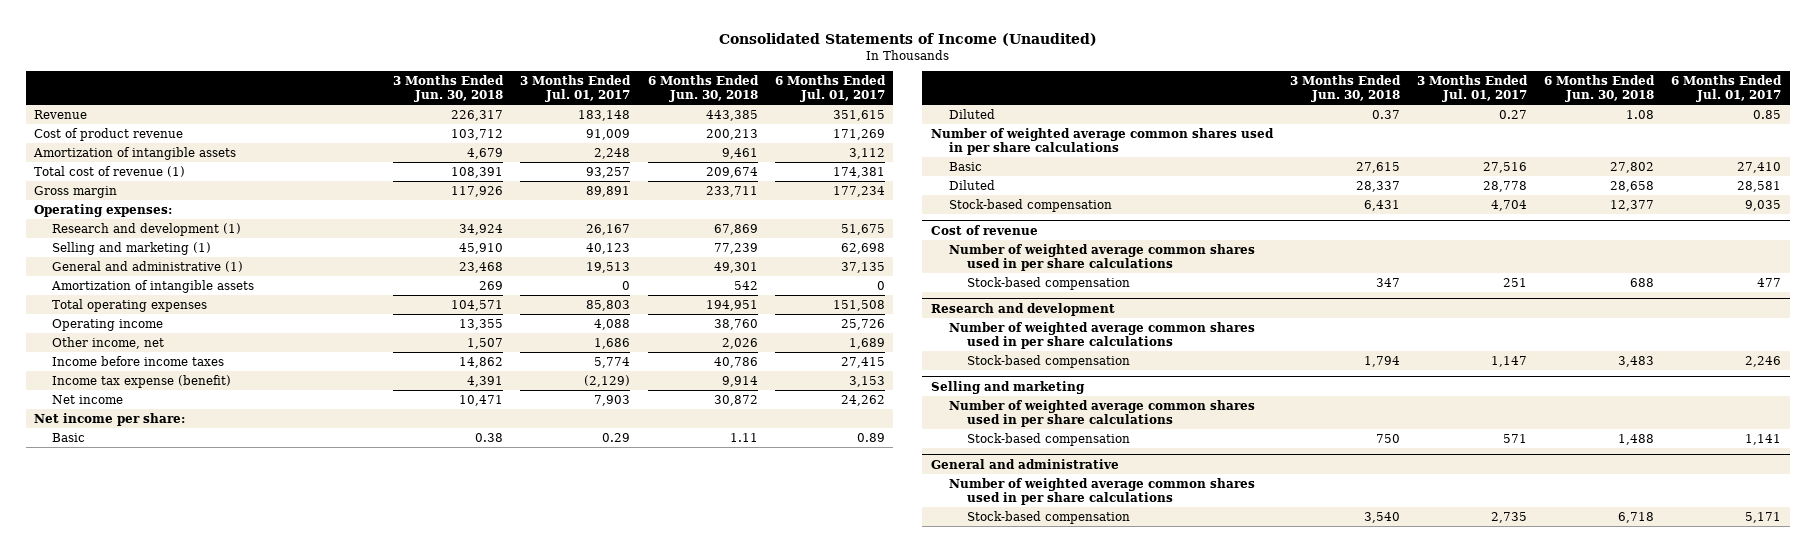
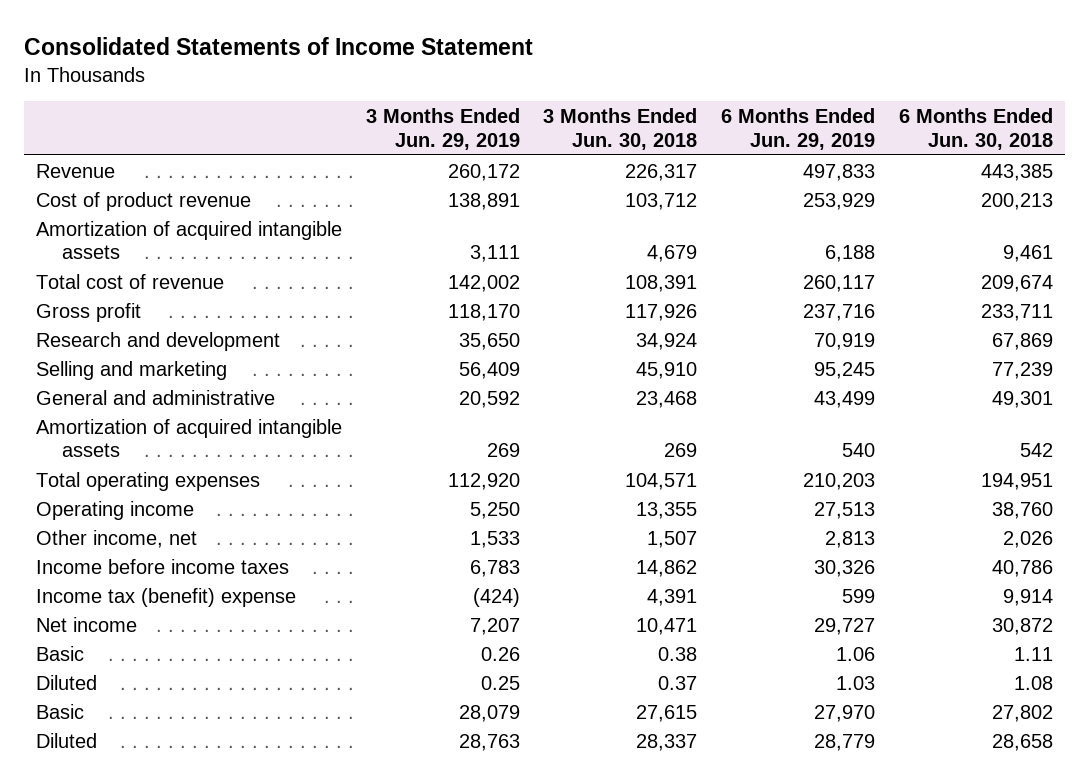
[718,32,1097,46] Consolidated Statements of Income (Unaudited) -> [24,36,534,55] Consolidated Statements of Income Statement
[520,75,632,103] 3 Months Ended Jul. 01, 2017 -> none
[774,75,886,103] 6 Months Ended Jul. 01, 2017 -> none
none -> [365,107,520,150] 3 Months Ended Jun. 29, 2019
none -> [721,107,876,150] 6 Months Ended Jun. 29, 2019
[34,203,173,217] Operating expenses: -> none
[33,146,237,160] Amortization of intangible assets -> [35,220,342,260] Amortization of acquired intangible assets
[34,165,186,177] Total cost of revenue (1) -> [35,273,224,289] Total cost of revenue
[34,185,118,198] Gross margin -> [35,302,141,322] Gross profit
[52,222,242,236] Research and development (1) -> [35,331,280,351] Research and development
[52,241,212,255] Selling and marketing (1) -> [35,360,227,380] Selling and marketing
[52,260,244,272] General and administrative (1) -> [35,389,275,405] General and administrative
[51,279,255,293] Amortization of intangible assets -> [35,418,342,458] Amortization of acquired intangible assets
[52,374,232,388] Income tax expense (benefit) -> [35,587,296,607] Income tax (benefit) expense
[34,412,186,426] Net income per share: -> none
[930,127,1274,155] Number of weighted average common shares used in per share calculations -> none
[948,198,1112,212] Stock-based compensation -> none
[930,224,1038,235] Cost of revenue -> none
[948,243,1255,271] Number of weighted average common shares used in per share calculations -> none
[966,276,1130,290] Stock-based compensation -> none
[930,302,1115,316] Research and development -> none
[948,321,1255,349] Number of weighted average common shares used in per share calculations -> none
[966,354,1130,368] Stock-based compensation -> none
[930,380,1085,394] Selling and marketing -> none
[948,399,1255,427] Number of weighted average common shares used in per share calculations -> none
[966,432,1130,446] Stock-based compensation -> none
[930,458,1119,469] General and administrative -> none
[948,477,1255,505] Number of weighted average common shares used in per share calculations -> none
[966,510,1130,524] Stock-based compensation -> none

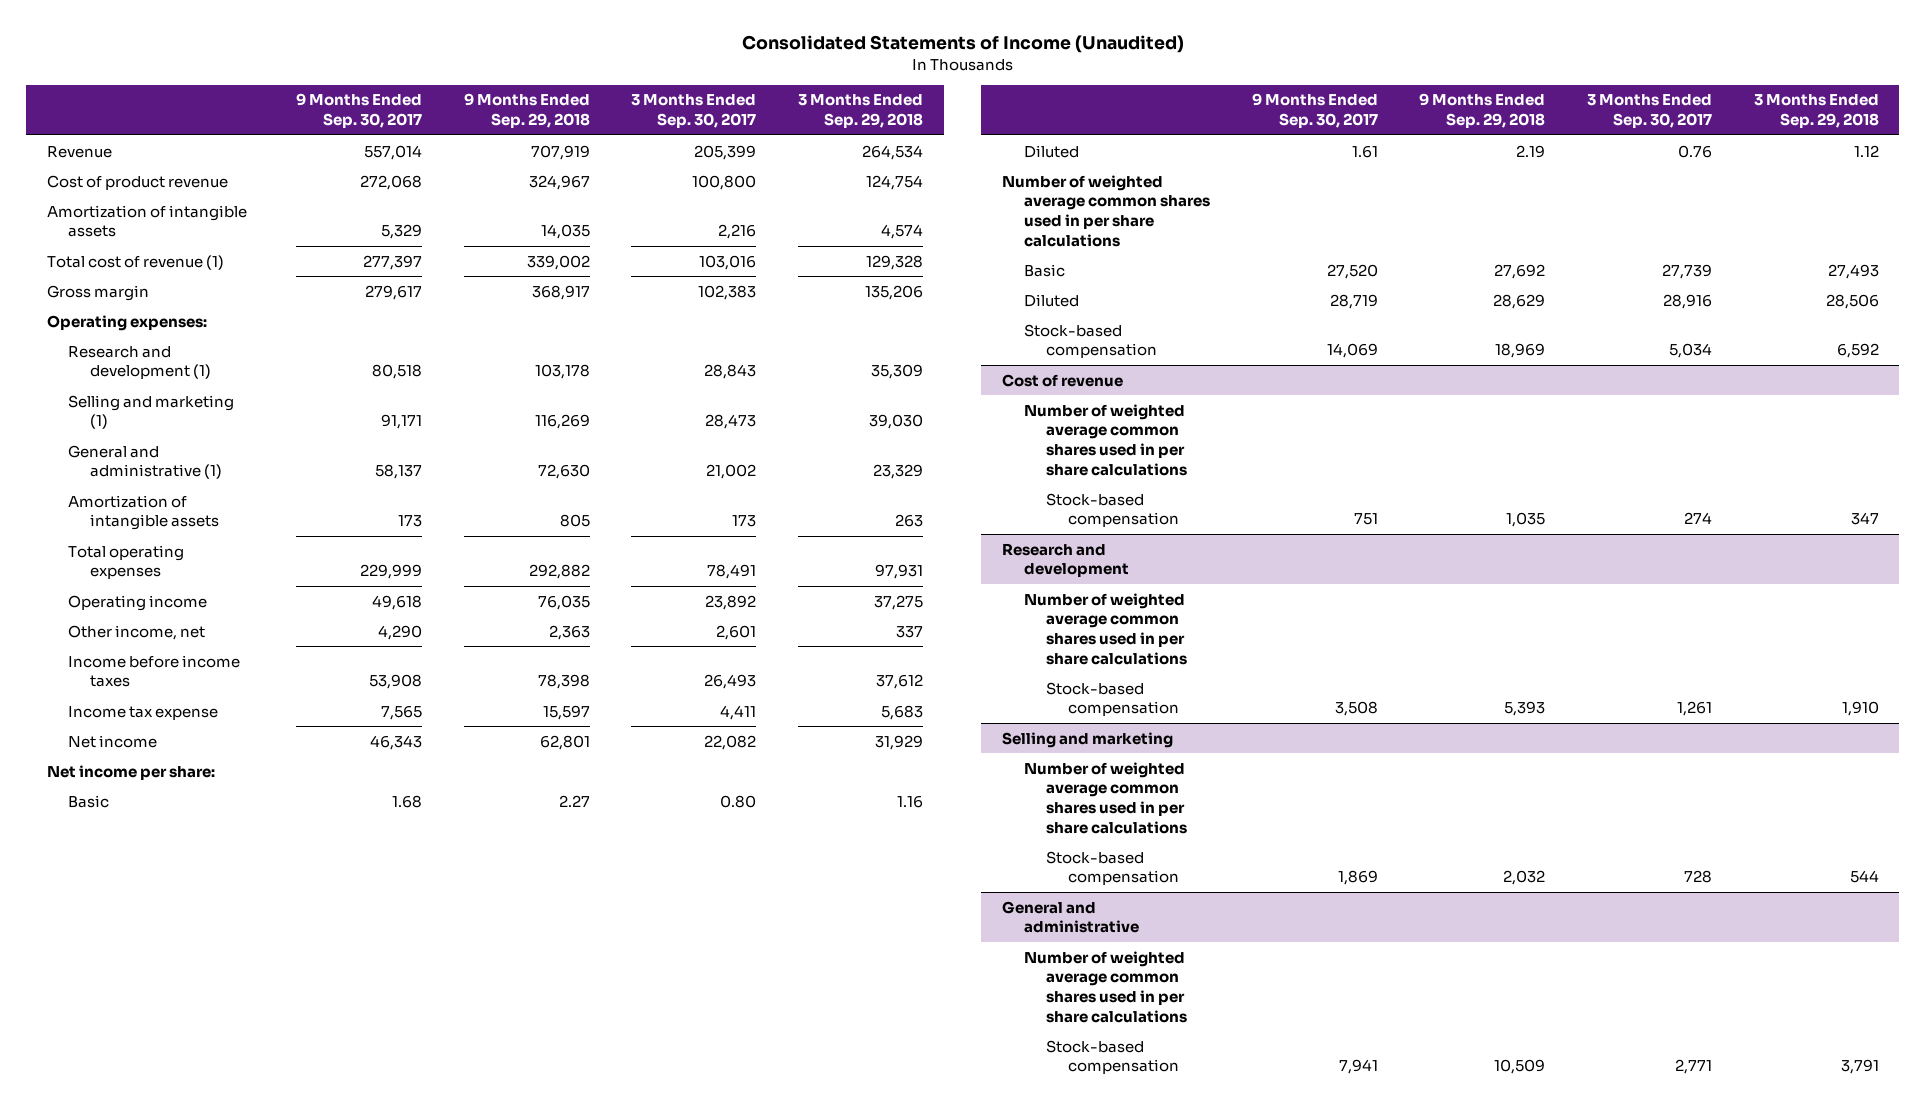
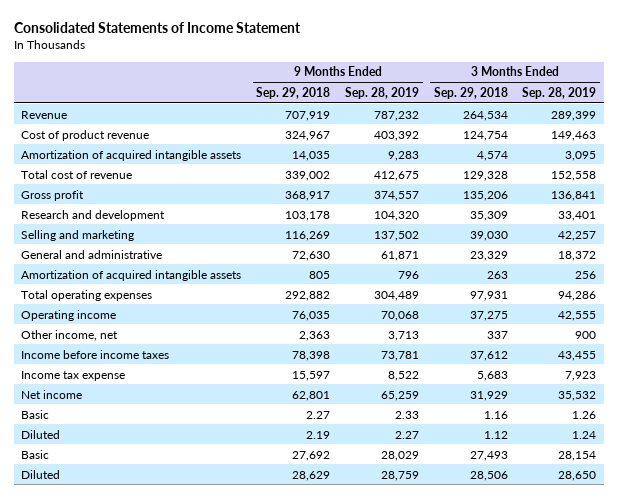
[741,35,1184,54] Consolidated Statements of Income (Unaudited) -> [14,21,302,33] Consolidated Statements of Income Statement
[296,93,423,128] 9 Months Ended Sep. 30, 2017 -> none
[631,94,757,128] 3 Months Ended Sep. 30, 2017 -> none
none -> [344,86,419,99] Sep. 28, 2019
none -> [522,86,597,99] Sep. 28, 2019
[46,314,207,331] Operating expenses: -> none
[46,204,247,238] Amortization of intangible assets -> [21,149,242,161] Amortization of acquired intangible assets
[46,254,224,270] Total cost of revenue (1) -> [21,169,133,179] Total cost of revenue
[46,284,149,301] Gross margin -> [21,189,85,201] Gross profit
[68,345,212,380] Research and development (1) -> [21,209,166,221] Research and development
[68,394,235,430] Selling and marketing (1) -> [21,229,135,241] Selling and marketing
[68,444,223,480] General and administrative (1) -> [21,249,163,259] General and administrative
[68,494,220,531] Amortization of intangible assets -> [21,269,242,281] Amortization of acquired intangible assets
[46,764,215,780] Net income per share: -> none
[1002,174,1211,247] Number of weighted average common shares used in per share calculations -> none
[1024,323,1157,359] Stock-based compensation -> none
[1002,373,1124,387] Cost of revenue -> none
[1024,403,1187,476] Number of weighted average common shares used in per share calculations -> none
[1045,492,1179,528] Stock-based compensation -> none
[1002,542,1130,578] Research and development -> none
[1024,592,1187,665] Number of weighted average common shares used in per share calculations -> none
[1045,681,1179,717] Stock-based compensation -> none
[1002,731,1174,748] Selling and marketing -> none
[1024,761,1187,834] Number of weighted average common shares used in per share calculations -> none
[1045,850,1179,886] Stock-based compensation -> none
[1002,900,1140,934] General and administrative -> none
[1024,950,1187,1023] Number of weighted average common shares used in per share calculations -> none
[1045,1039,1179,1075] Stock-based compensation -> none

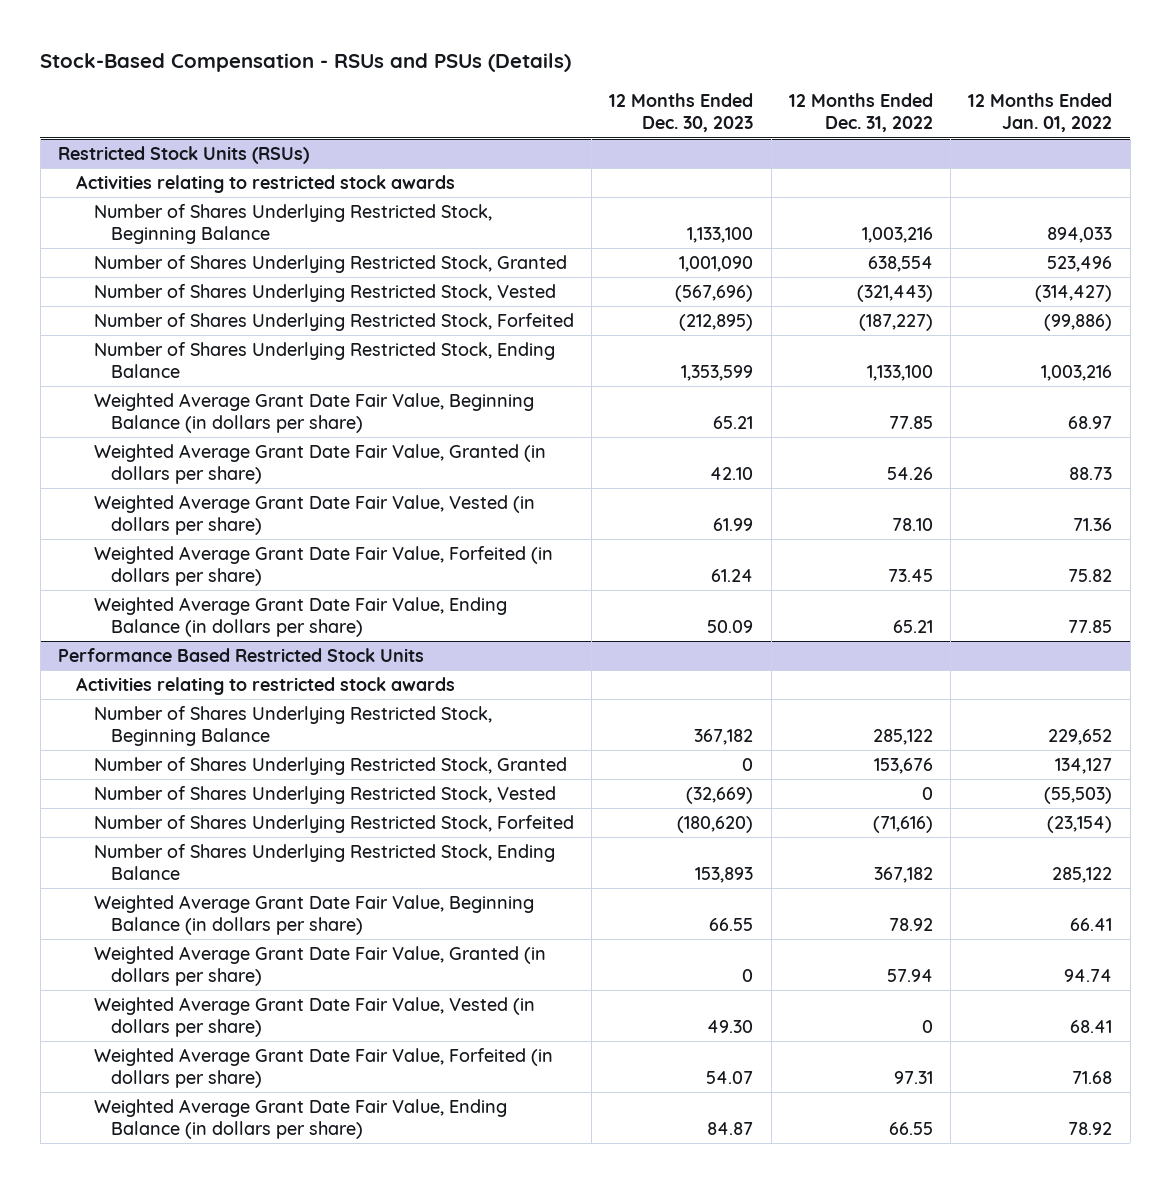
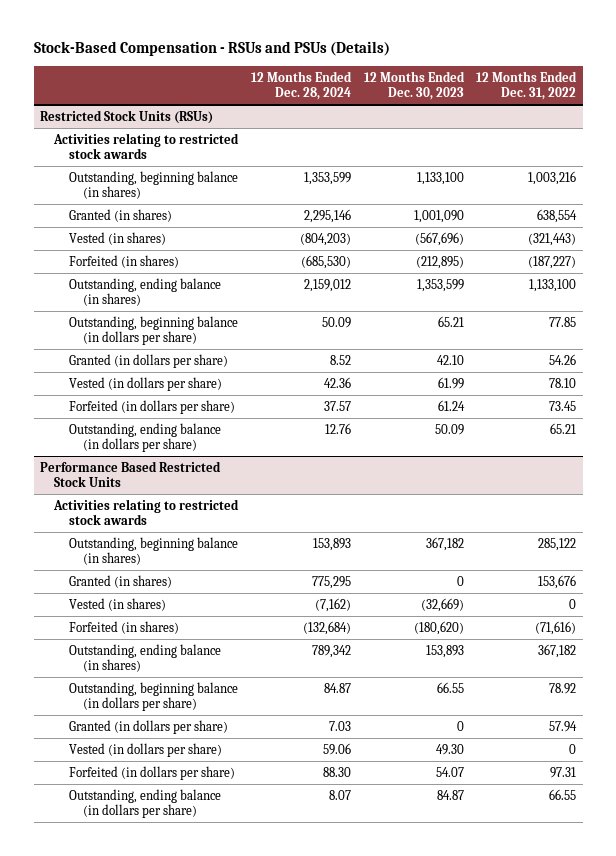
[968,93,1113,133] 12 Months Ended Jan. 01, 2022 -> none
none -> [250,70,352,101] 12 Months Ended Dec. 28, 2024
[93,203,492,245] Number of Shares Underlying Restricted Stock, Beginning Balance -> [68,170,238,200] Outstanding, beginning balance (in shares)
[93,254,567,273] Number of Shares Underlying Restricted Stock, Granted -> [68,208,172,222] Granted (in shares)
[93,283,556,302] Number of Shares Underlying Restricted Stock, Vested -> [68,231,166,245] Vested (in shares)
[93,312,574,331] Number of Shares Underlying Restricted Stock, Forfeited -> [68,254,179,268] Forfeited (in shares)
[93,341,555,379] Number of Shares Underlying Restricted Stock, Ending Balance -> [68,277,221,307] Outstanding, ending balance (in shares)
[93,392,534,434] Weighted Average Grant Date Fair Value, Beginning Balance (in dollars per share) -> [68,315,238,346] Outstanding, beginning balance (in dollars per share)
[93,443,546,485] Weighted Average Grant Date Fair Value, Granted (in dollars per share) -> [68,353,228,368] Granted (in dollars per share)
[93,494,535,536] Weighted Average Grant Date Fair Value, Vested (in dollars per share) -> [68,376,222,391] Vested (in dollars per share)
[93,545,553,587] Weighted Average Grant Date Fair Value, Forfeited (in dollars per share) -> [68,399,235,414] Forfeited (in dollars per share)
[93,596,507,638] Weighted Average Grant Date Fair Value, Ending Balance (in dollars per share) -> [68,422,221,453] Outstanding, ending balance (in dollars per share)
[93,705,492,747] Number of Shares Underlying Restricted Stock, Beginning Balance -> [68,536,238,566] Outstanding, beginning balance (in shares)
[93,756,567,775] Number of Shares Underlying Restricted Stock, Granted -> [68,574,172,588] Granted (in shares)
[93,785,556,804] Number of Shares Underlying Restricted Stock, Vested -> [68,597,166,611] Vested (in shares)
[93,814,574,833] Number of Shares Underlying Restricted Stock, Forfeited -> [68,620,179,634] Forfeited (in shares)
[93,843,555,881] Number of Shares Underlying Restricted Stock, Ending Balance -> [68,643,221,673] Outstanding, ending balance (in shares)
[93,894,534,936] Weighted Average Grant Date Fair Value, Beginning Balance (in dollars per share) -> [68,681,238,712] Outstanding, beginning balance (in dollars per share)
[93,945,546,987] Weighted Average Grant Date Fair Value, Granted (in dollars per share) -> [68,719,228,734] Granted (in dollars per share)
[93,996,535,1038] Weighted Average Grant Date Fair Value, Vested (in dollars per share) -> [68,742,222,757] Vested (in dollars per share)
[93,1047,553,1089] Weighted Average Grant Date Fair Value, Forfeited (in dollars per share) -> [68,765,235,780] Forfeited (in dollars per share)
[93,1098,507,1140] Weighted Average Grant Date Fair Value, Ending Balance (in dollars per share) -> [68,788,221,819] Outstanding, ending balance (in dollars per share)

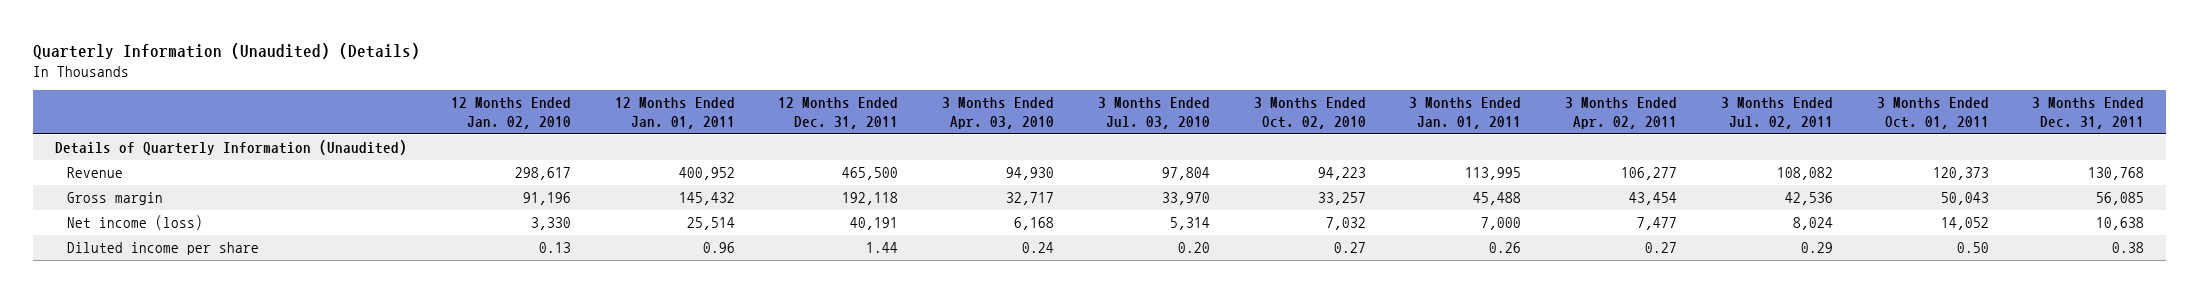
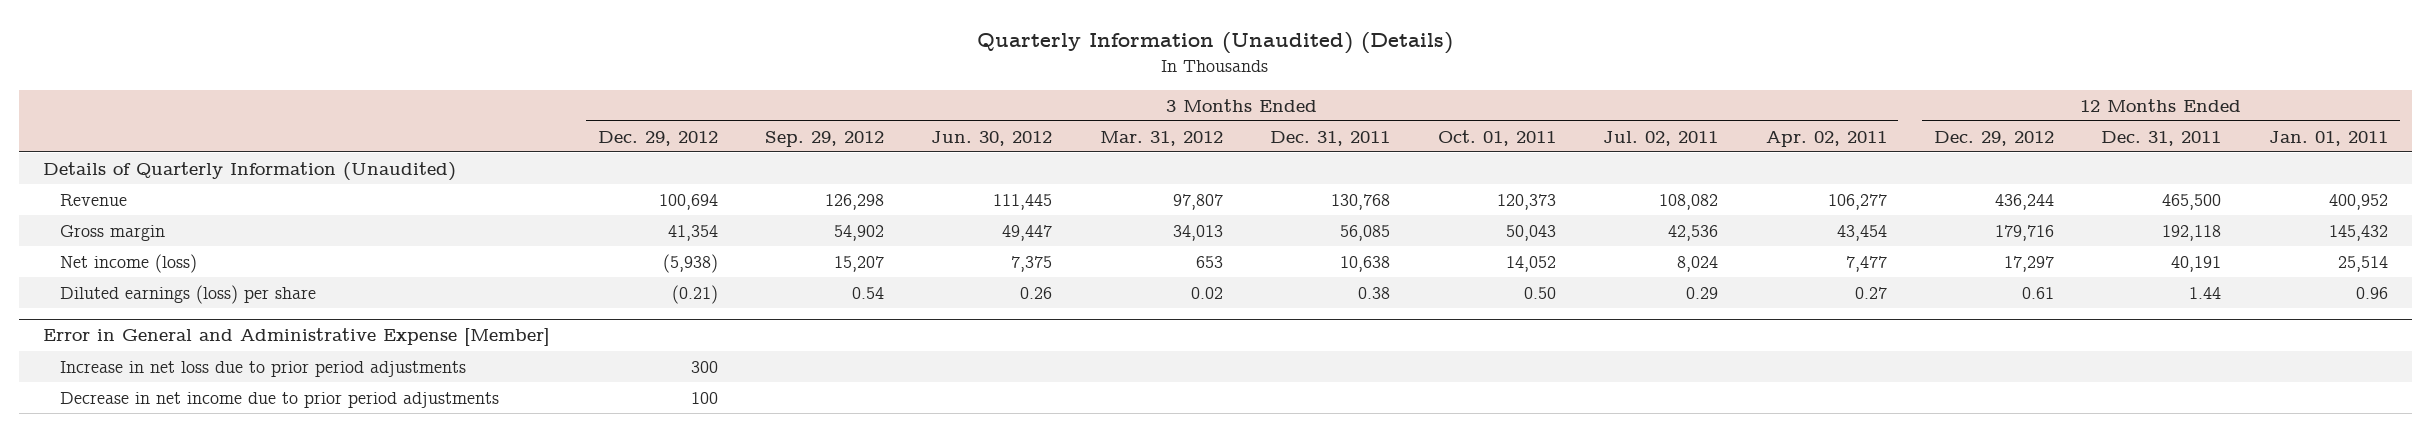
[450,97,571,129] 12 Months Ended Jan. 02, 2010 -> none
[942,97,1055,129] 3 Months Ended Apr. 03, 2010 -> none
[1097,97,1210,129] 3 Months Ended Jul. 03, 2010 -> none
[1253,97,1366,129] 3 Months Ended Oct. 02, 2010 -> none
[1409,97,1522,129] 3 Months Ended Jan. 01, 2011 -> none
none -> [597,130,718,146] Dec. 29, 2012
none -> [765,130,885,147] Sep. 29, 2012
none -> [931,130,1053,146] Jun. 30, 2012
none -> [1099,130,1223,146] Mar. 31, 2012
none -> [1933,130,2054,146] Dec. 29, 2012
[66,241,259,255] Diluted income per share -> [59,284,316,304] Diluted earnings (loss) per share
none -> [43,328,551,347] Error in General and Administrative Expense [Member]
none -> [59,360,466,377] Increase in net loss due to prior period adjustments
none -> [59,391,499,408] Decrease in net income due to prior period adjustments

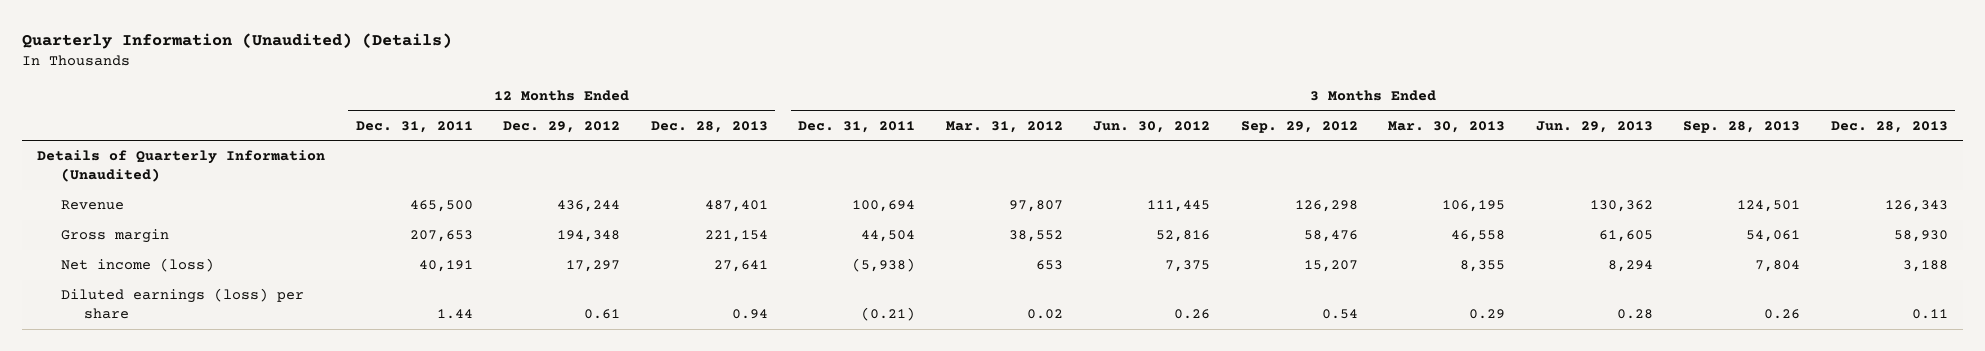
[597,130,718,146] Dec. 29, 2012 -> none
[1437,129,1556,146] Oct. 01, 2011 -> none
[1603,130,1719,146] Jul. 02, 2011 -> none
[1765,130,1887,147] Apr. 02, 2011 -> none
[2268,130,2388,146] Jan. 01, 2011 -> none
none -> [650,120,768,133] Dec. 28, 2013
none -> [1388,120,1506,133] Mar. 30, 2013
none -> [1535,120,1653,133] Jun. 29, 2013
none -> [1683,120,1801,133] Sep. 28, 2013
none -> [1830,120,1948,133] Dec. 28, 2013
[43,328,551,347] Error in General and Administrative Expense [Member] -> none
[59,360,466,377] Increase in net loss due to prior period adjustments -> none
[59,391,499,408] Decrease in net income due to prior period adjustments -> none
[1331,193,1391,210] 130,768 -> [852,200,916,213] 100,694
[834,224,885,241] 54,902 -> [1303,230,1358,243] 58,476
[1002,224,1053,241] 49,447 -> [1156,230,1211,243] 52,816
[1172,224,1223,241] 34,013 -> [1008,230,1063,243] 38,552
[1340,224,1391,241] 56,085 -> [861,230,916,243] 44,504
[1994,224,2054,241] 179,716 -> [557,230,621,243] 194,348
[2162,224,2222,241] 192,118 -> [409,230,473,243] 207,653
[1340,255,1391,272] 10,638 -> [852,258,916,273] (5,938)
[1358,286,1391,299] 0.38 -> [861,307,916,322] (0.21)

